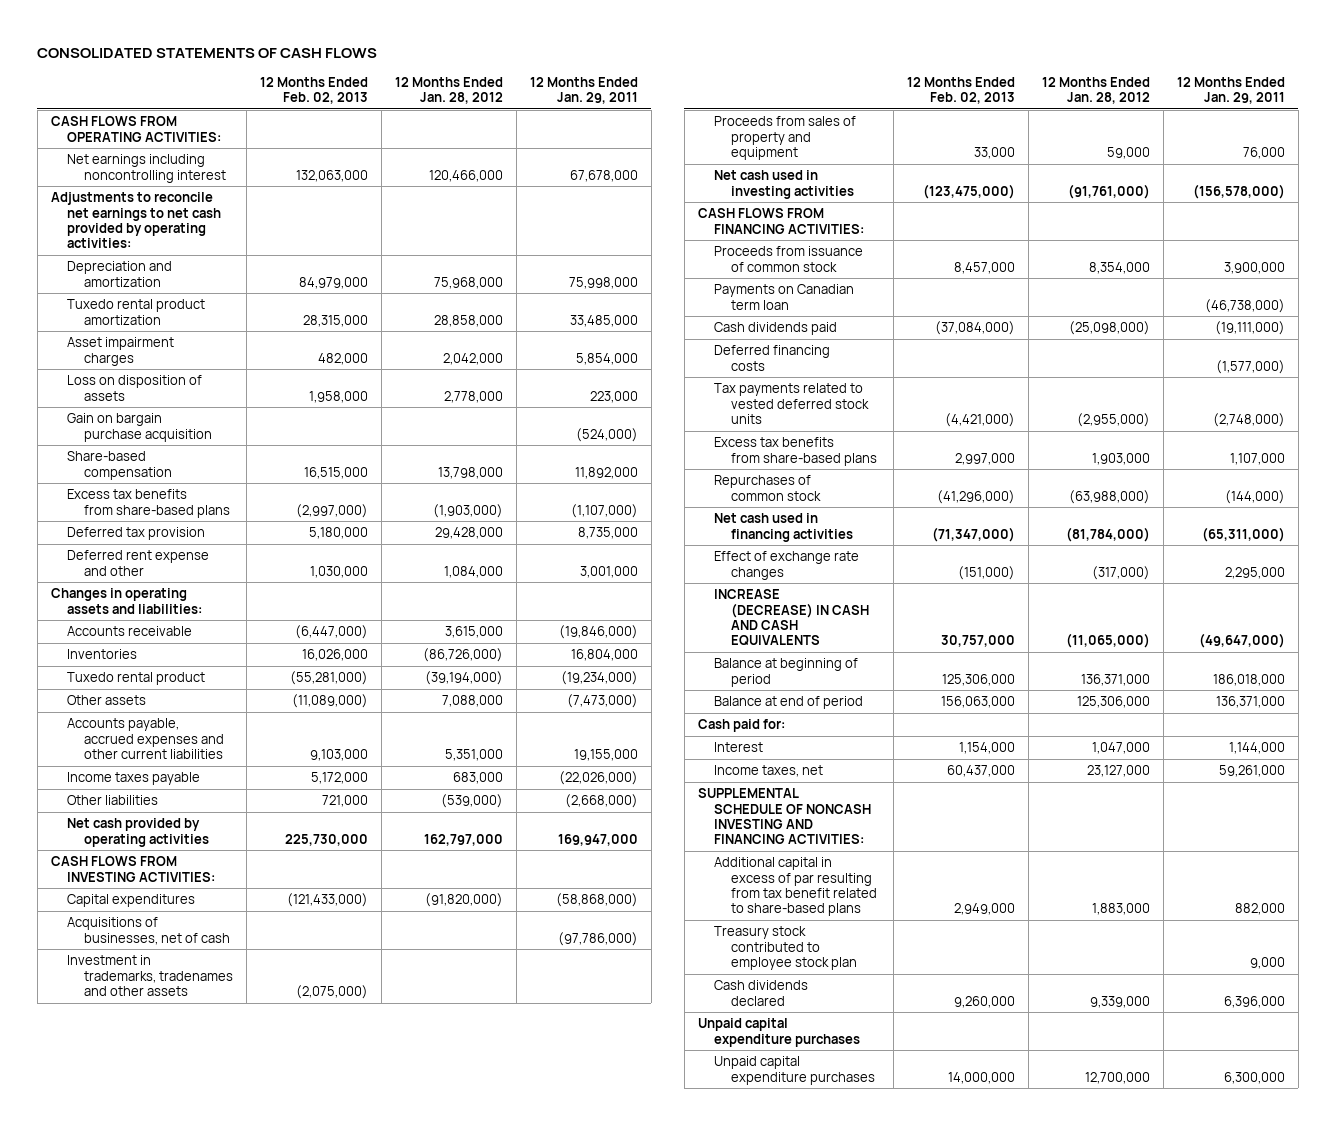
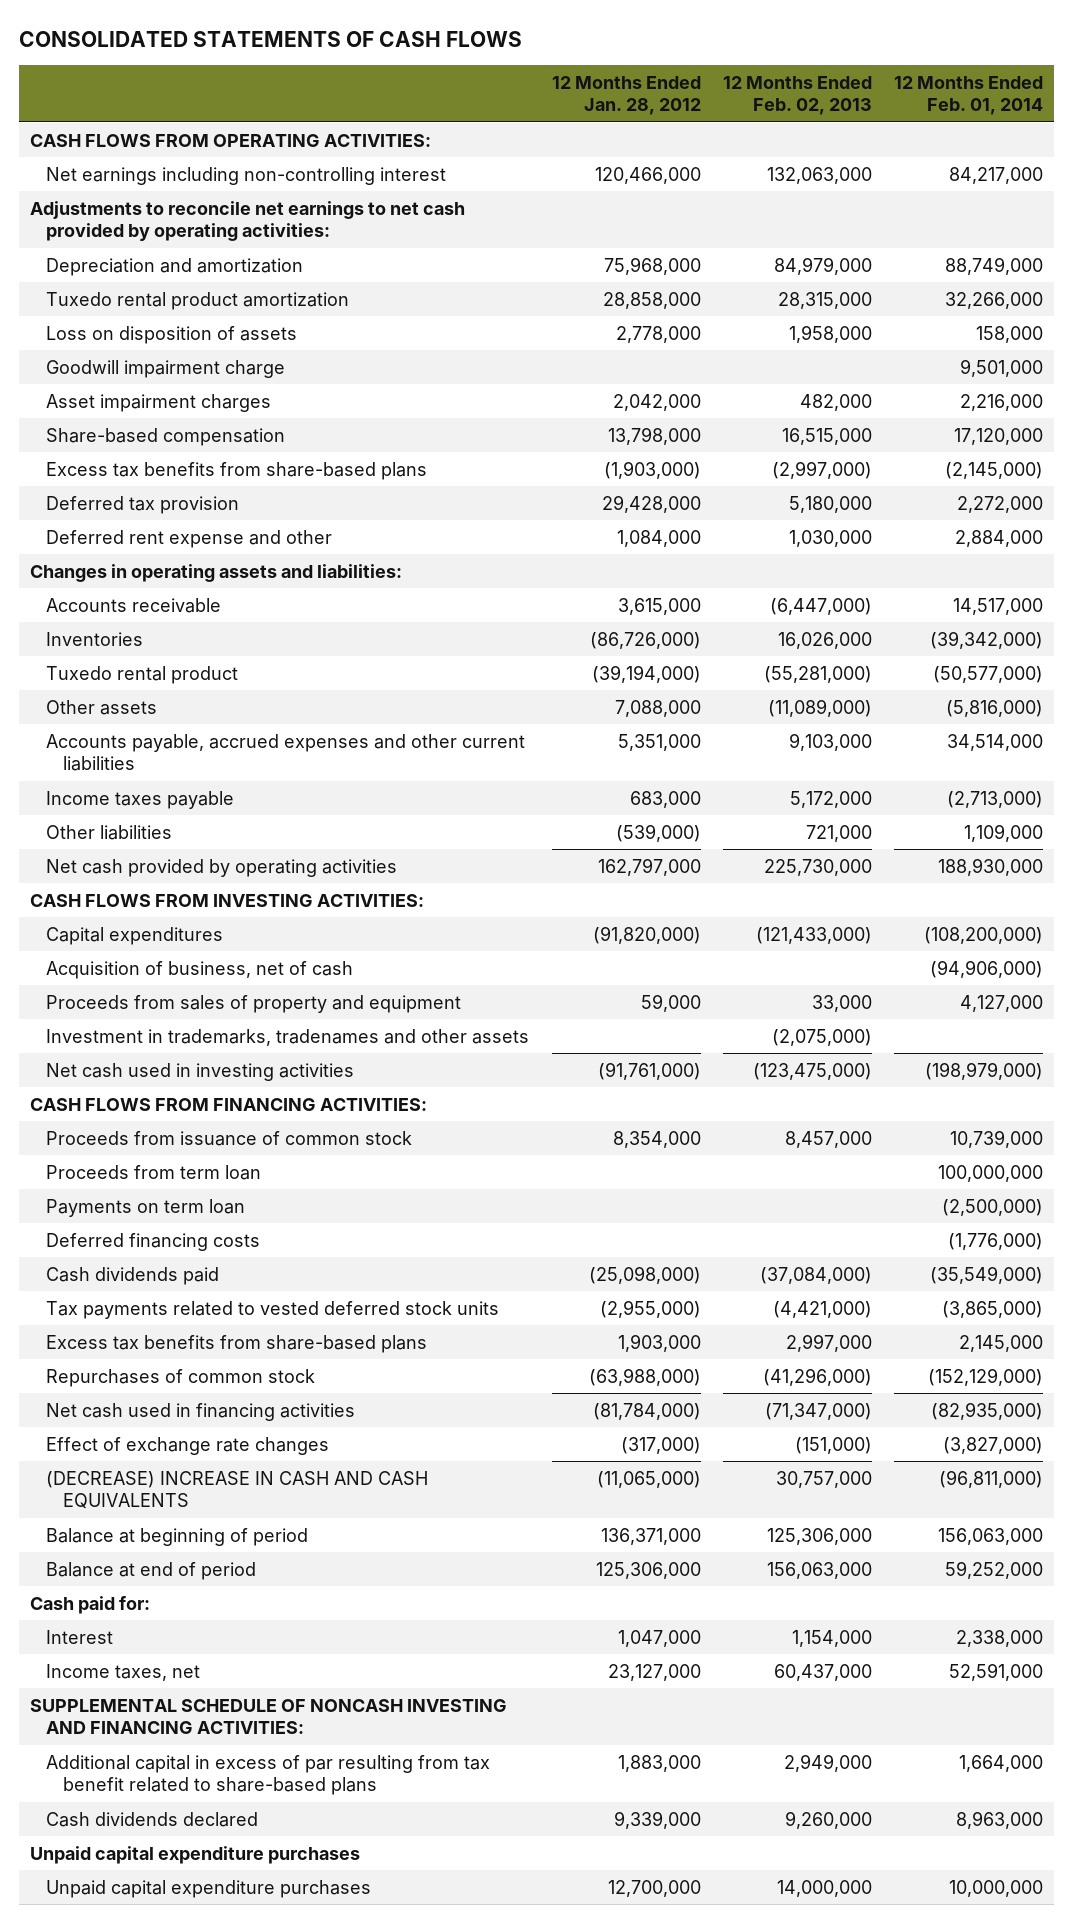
[529,77,638,105] 12 Months Ended Jan. 29, 2011 -> none
none -> [894,75,1044,116] 12 Months Ended Feb. 01, 2014
[67,154,226,183] Net earnings including noncontrolling interest -> [46,166,447,185] Net earnings including non-controlling interest
[67,413,212,442] Gain on bargain purchase acquisition -> none
none -> [46,359,286,378] Goodwill impairment charge
[67,337,175,366] Asset impairment charges -> [46,393,272,412] Asset impairment charges
[67,917,230,945] Acquisitions of businesses, net of cash -> [46,960,354,979] Acquisition of business, net of cash
[67,955,233,997] Investment in trademarks, tradenames and other assets -> [46,1028,530,1046] Investment in trademarks, tradenames and other assets
none -> [46,1164,262,1180] Proceeds from term loan
[714,284,855,310] Payments on Canadian term loan -> [46,1198,246,1217] Payments on term loan
[714,322,838,336] Cash dividends paid -> [46,1266,220,1285] Cash dividends paid
[714,589,869,647] INCREASE (DECREASE) IN CASH AND CASH EQUIVALENTS -> [46,1470,429,1510] (DECREASE) INCREASE IN CASH AND CASH EQUIVALENTS
[714,926,857,971] Treasury stock contributed to employee stock plan -> none

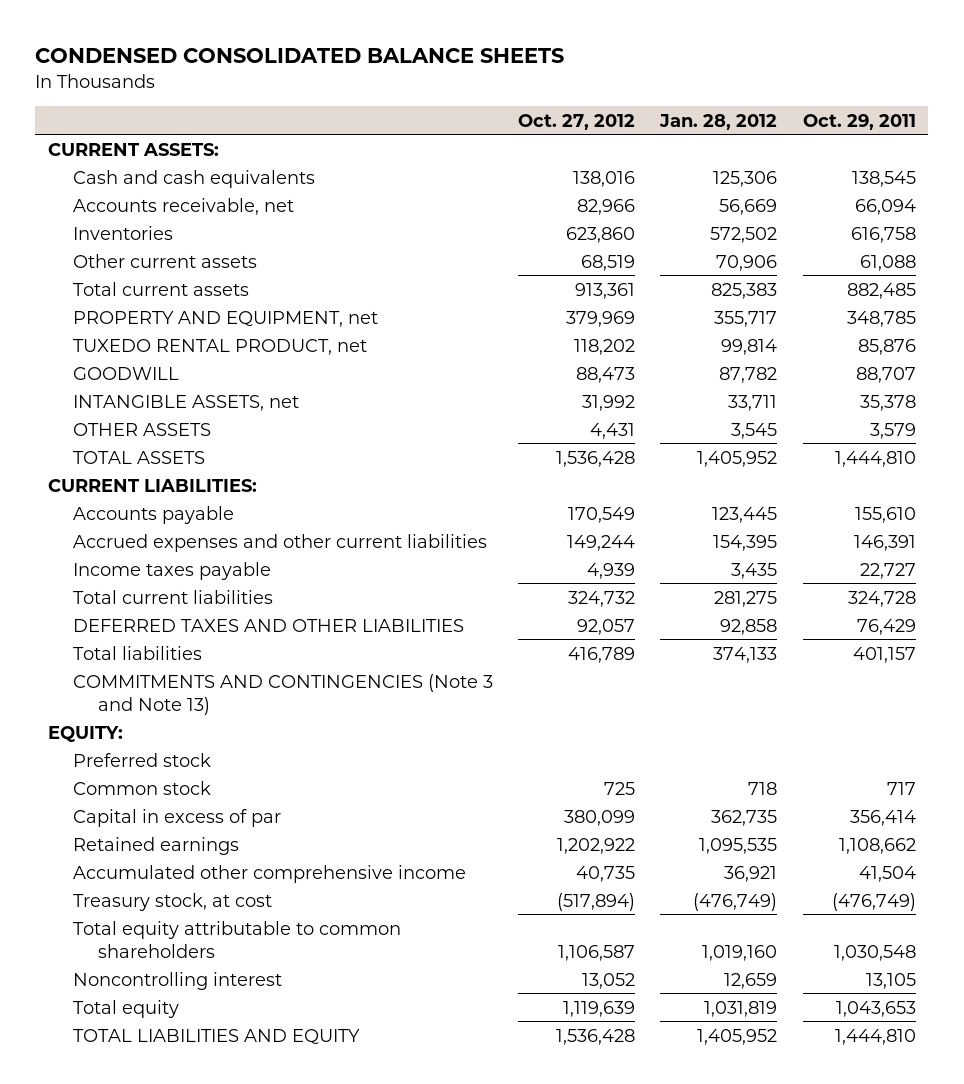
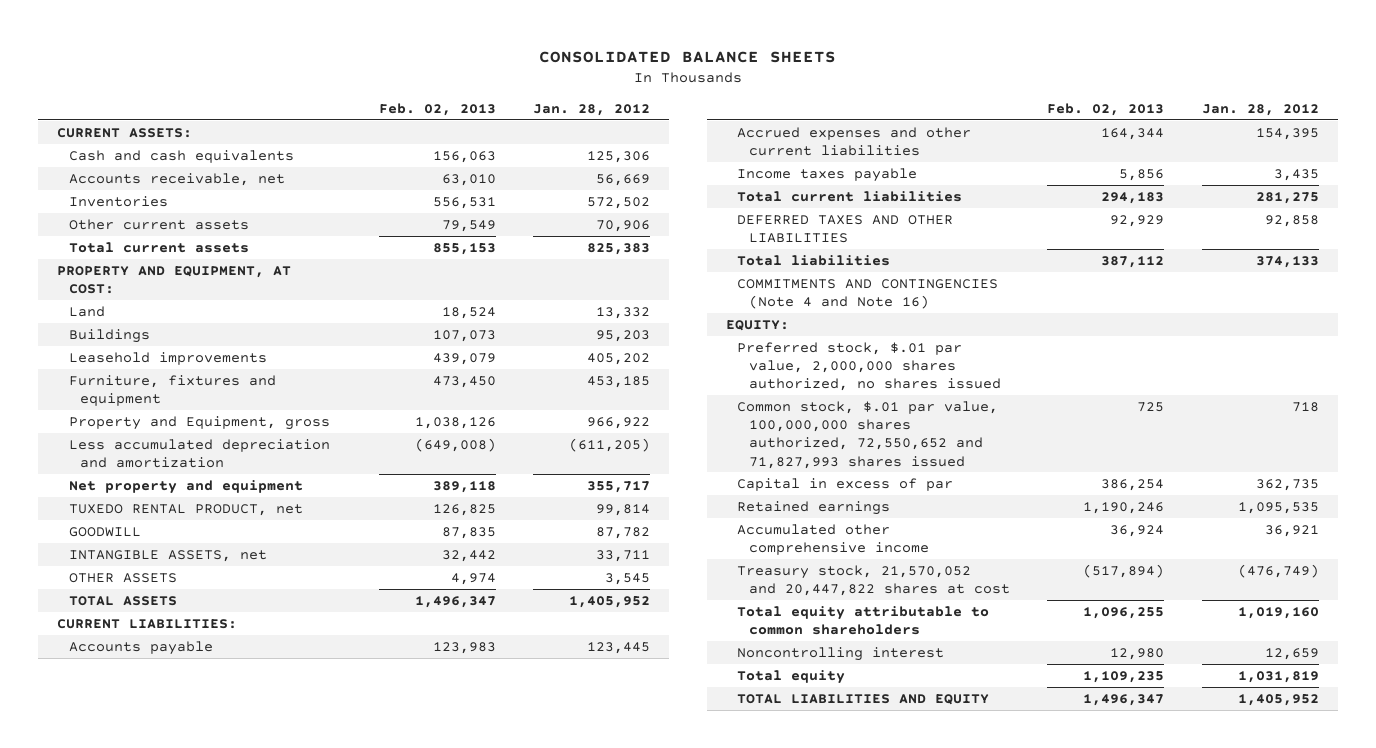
[35,48,565,64] CONDENSED CONSOLIDATED BALANCE SHEETS -> [539,50,837,63] CONSOLIDATED BALANCE SHEETS
[518,113,636,130] Oct. 27, 2012 -> none
[802,113,916,130] Oct. 29, 2011 -> none
none -> [378,103,496,117] Feb. 02, 2013
none -> [57,265,292,295] PROPERTY AND EQUIPMENT, AT COST:
none -> [68,305,105,317] Land
none -> [68,328,150,343] Buildings
none -> [68,351,267,365] Leasehold improvements
none -> [68,374,276,407] Furniture, fixtures and equipment
none -> [68,415,330,430] Property and Equipment, gross
none -> [68,438,330,469] Less accumulated depreciation and amortization
[72,310,378,327] PROPERTY AND EQUIPMENT, net -> [68,479,303,494] Net property and equipment
[72,673,493,715] COMMITMENTS AND CONTINGENCIES (Note 3 and Note 13) -> [737,278,999,310] COMMITMENTS AND CONTINGENCIES (Note 4 and Note 16)
[72,752,211,767] Preferred stock -> [737,341,1001,392] Preferred stock, $.01 par value, 2,000,000 shares authorized, no shares issued
[72,780,211,795] Common stock -> [737,400,999,469] Common stock, $.01 par value, 100,000,000 shares authorized, 72,550,652 and 71,827,993 shares issued
[72,892,272,911] Treasury stock, at cost -> [737,564,1010,597] Treasury stock, 21,570,052 and 20,447,822 shares at cost

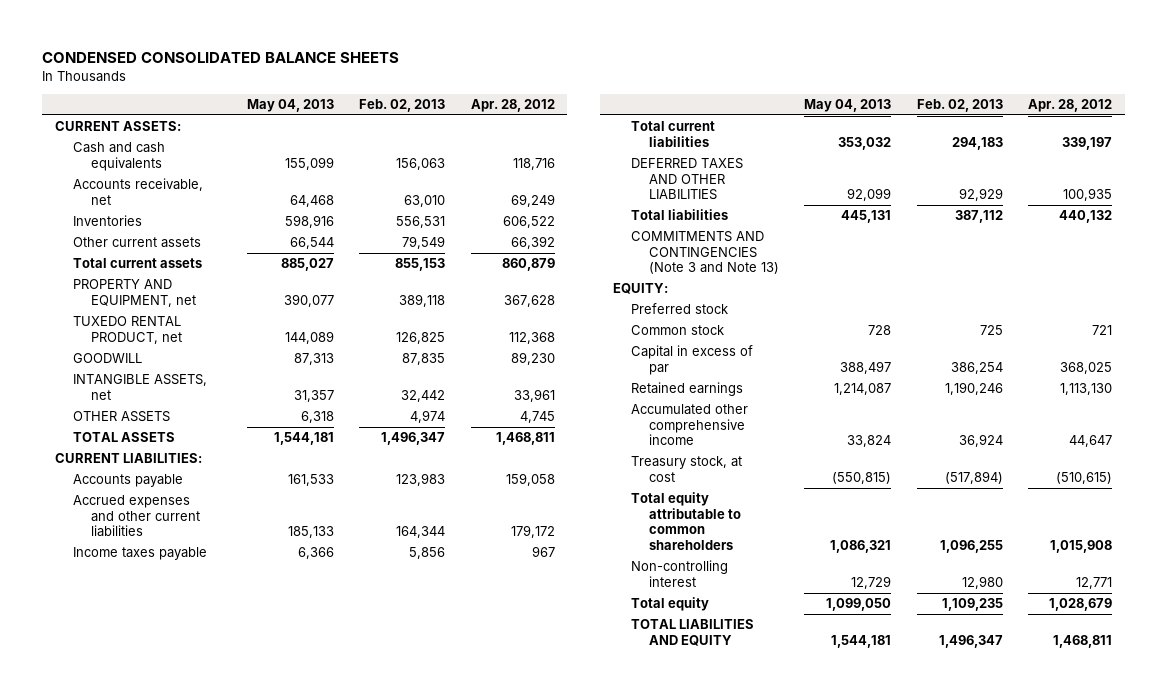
[539,50,837,63] CONSOLIDATED BALANCE SHEETS -> [42,51,400,63] CONDENSED CONSOLIDATED BALANCE SHEETS
[533,104,651,117] Jan. 28, 2012 -> none
none -> [246,99,334,113] May 04, 2013
none -> [470,99,555,113] Apr. 28, 2012
[57,265,292,295] PROPERTY AND EQUIPMENT, AT COST: -> none
[68,305,105,317] Land -> none
[68,328,150,343] Buildings -> none
[68,351,267,365] Leasehold improvements -> none
[68,374,276,407] Furniture, fixtures and equipment -> none
[68,415,330,430] Property and Equipment, gross -> none
[68,438,330,469] Less accumulated depreciation and amortization -> none
[68,479,303,494] Net property and equipment -> [73,279,197,307] PROPERTY AND EQUIPMENT, net
[737,278,999,310] COMMITMENTS AND CONTINGENCIES (Note 4 and Note 16) -> [630,231,779,275] COMMITMENTS AND CONTINGENCIES (Note 3 and Note 13)
[737,341,1001,392] Preferred stock, $.01 par value, 2,000,000 shares authorized, no shares issued -> [630,303,728,315] Preferred stock
[737,400,999,469] Common stock, $.01 par value, 100,000,000 shares authorized, 72,550,652 and 71,827,993 shares issued -> [630,325,724,336] Common stock
[737,564,1010,597] Treasury stock, 21,570,052 and 20,447,822 shares at cost -> [630,456,742,482] Treasury stock, at cost
[737,646,945,661] Noncontrolling interest -> [630,560,728,587] Non-controlling interest

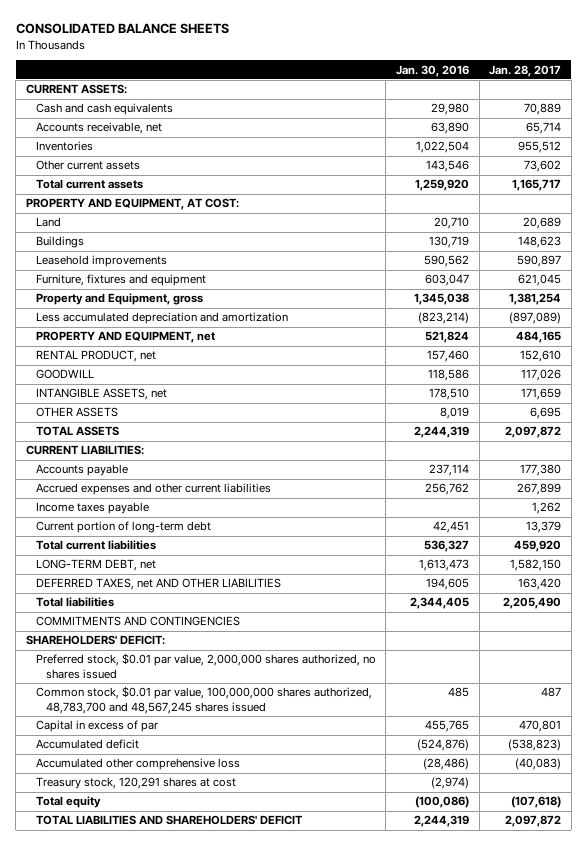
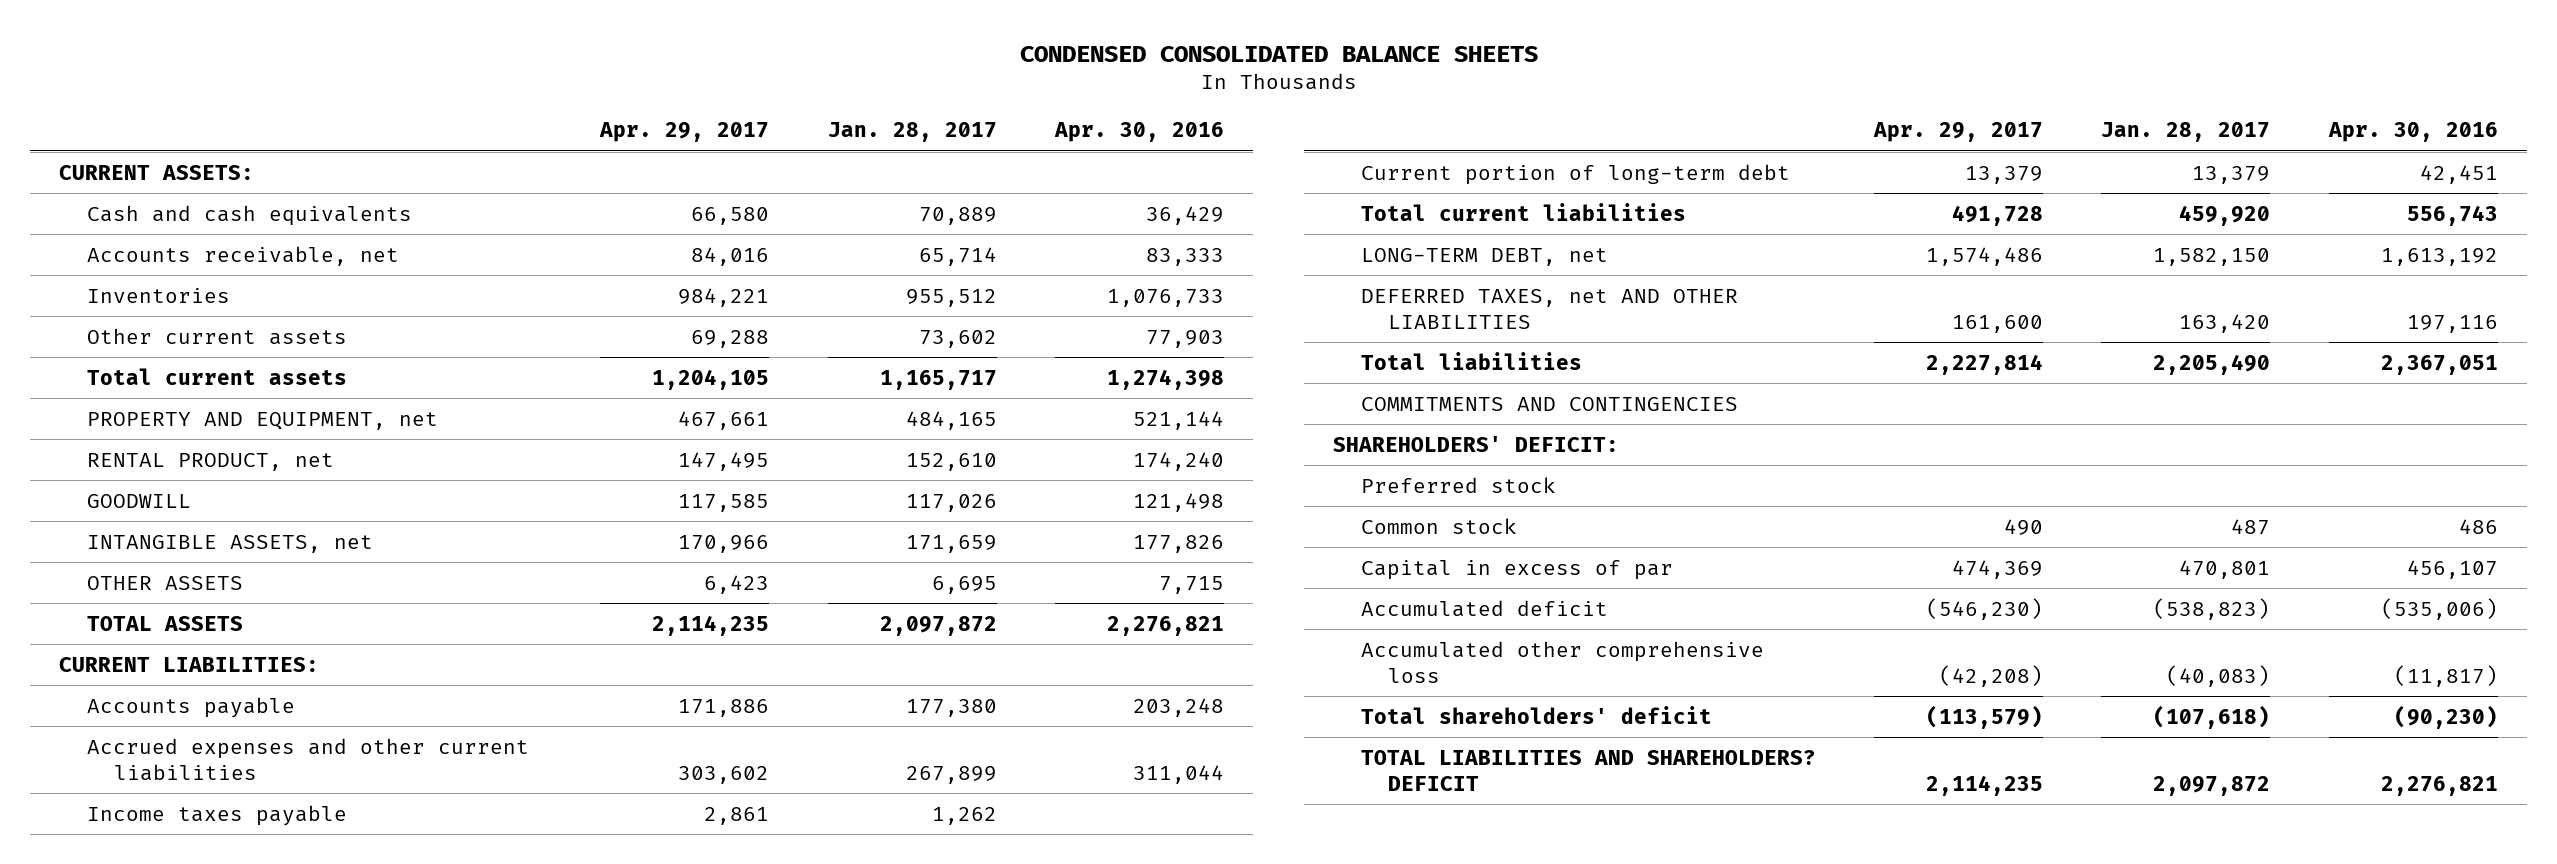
[15,23,229,35] CONSOLIDATED BALANCE SHEETS -> [1019,45,1538,62] CONDENSED CONSOLIDATED BALANCE SHEETS
[395,64,469,77] Jan. 30, 2016 -> none
none -> [599,122,770,143] Apr. 29, 2017
none -> [1054,122,1225,143] Apr. 30, 2016
[25,198,239,211] PROPERTY AND EQUIPMENT, AT COST: -> none
[35,217,61,228] Land -> none
[35,236,84,249] Buildings -> none
[35,255,167,268] Leasehold improvements -> none
[35,274,206,287] Furniture, fixtures and equipment -> none
[35,293,203,306] Property and Equipment, gross -> none
[35,312,288,325] Less accumulated depreciation and amortization -> none
[35,653,376,679] Preferred stock, $0.01 par value, 2,000,000 shares authorized, no shares issued -> [1360,476,1556,493] Preferred stock
[35,686,372,714] Common stock, $0.01 par value, 100,000,000 shares authorized, 48,783,700 and 48,567,245 shares issued -> [1360,517,1517,534] Common stock
[35,777,236,790] Treasury stock, 120,291 shares at cost -> none
[35,796,101,809] Total equity -> [1360,705,1712,724] Total shareholders' deficit
[35,815,303,826] TOTAL LIABILITIES AND SHAREHOLDERS' DEFICIT -> [1360,749,1816,791] TOTAL LIABILITIES AND SHAREHOLDERS? DEFICIT

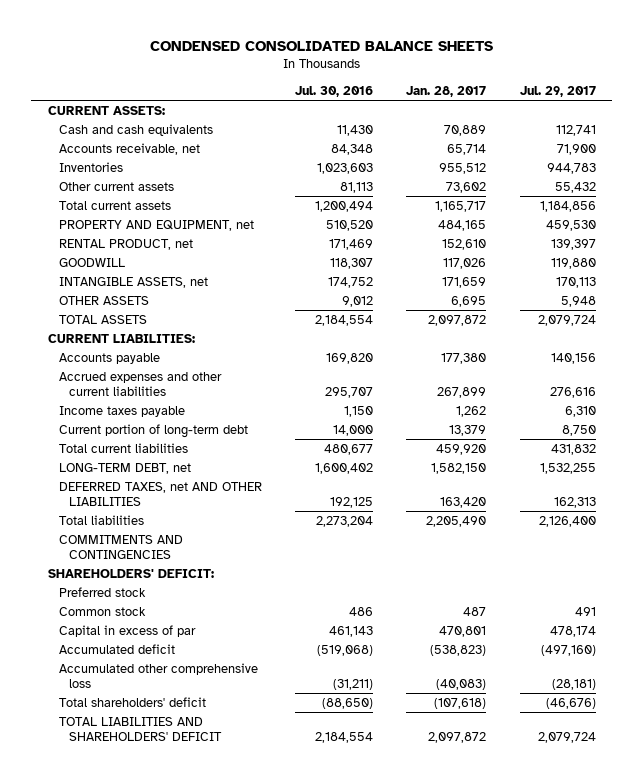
[599,122,770,143] Apr. 29, 2017 -> none
[1054,122,1225,143] Apr. 30, 2016 -> none
none -> [295,85,374,97] Jul. 30, 2016
none -> [519,85,596,97] Jul. 29, 2017
[1360,749,1816,791] TOTAL LIABILITIES AND SHAREHOLDERS? DEFICIT -> [58,717,223,741] TOTAL LIABILITIES AND SHAREHOLDERS' DEFICIT

